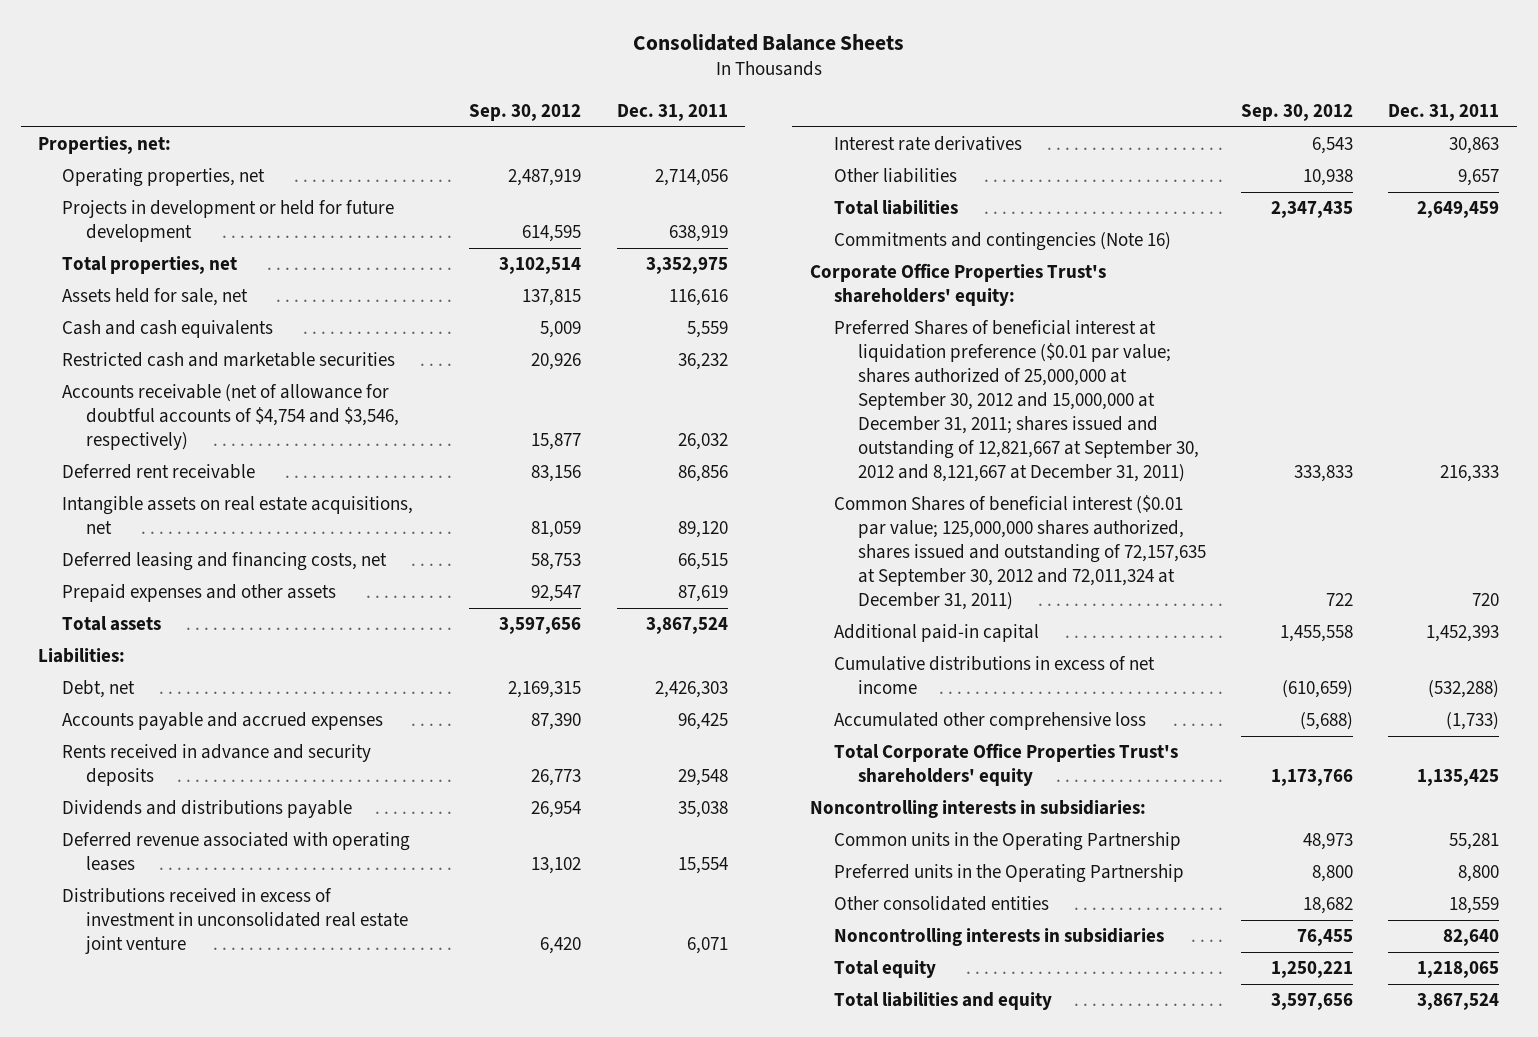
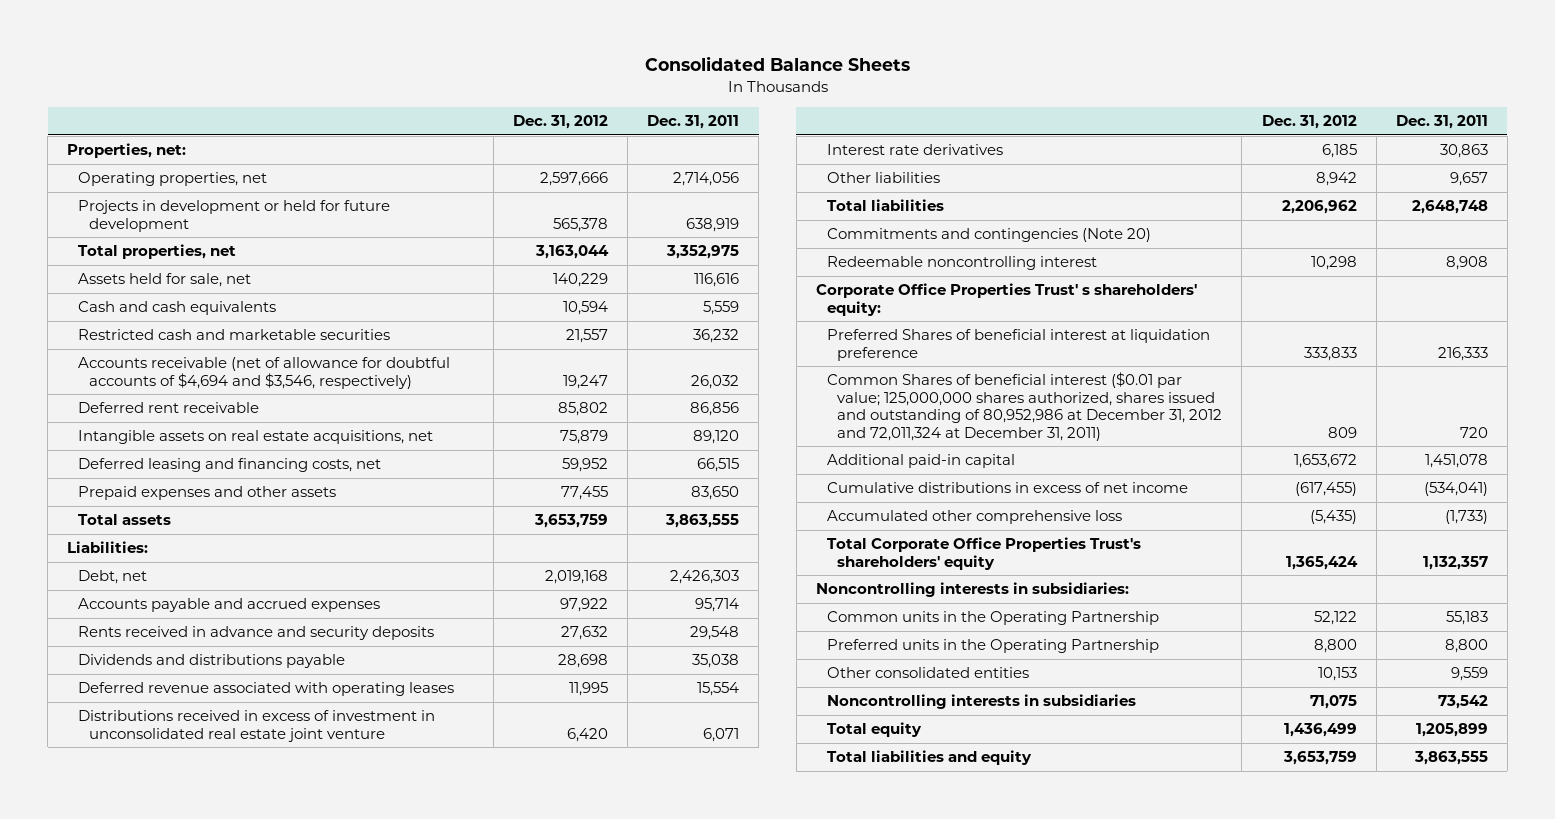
[469,103,582,121] Sep. 30, 2012 -> none
none -> [512,115,608,130] Dec. 31, 2012
[62,384,399,451] Accounts receivable (net of allowance for doubtful accounts of $4,754 and $3,546, respectively) -> [77,357,450,389] Accounts receivable (net of allowance for doubtful accounts of $4,694 and $3,546, respectively)
[677,585,728,603] 87,619 -> [691,486,740,501] 83,650
[645,617,728,635] 3,867,524 -> [665,514,740,529] 3,863,555
[677,713,728,731] 96,425 -> [695,598,740,613] 95,714
[1417,201,1500,219] 2,649,459 -> [1411,200,1488,215] 2,648,748
[833,232,1171,252] Commitments and contingencies (Note 16) -> [826,228,1151,243] Commitments and contingencies (Note 20)
none -> [826,256,1097,271] Redeemable noncontrolling interest
[809,263,1106,307] Corporate Office Properties Trust's shareholders' equity: -> [816,283,1198,316] Corporate Office Properties Trust' s shareholders' equity:
[833,320,1199,483] Preferred Shares of beneficial interest at liquidation preference ($0.01 par value; shares authorized of 25,000,000 at September 30, 2012 and 15,000,000 at December 31, 2011; shares issued and outstanding of 12,821,667 at September 30, 2012 and 8,121,667 at December 31, 2011) -> [826,329,1210,361] Preferred Shares of beneficial interest at liquidation preference
[833,495,1206,611] Common Shares of beneficial interest ($0.01 par value; 125,000,000 shares authorized, shares issued and outstanding of 72,157,635 at September 30, 2012 and 72,011,324 at December 31, 2011) -> [826,372,1223,441] Common Shares of beneficial interest ($0.01 par value; 125,000,000 shares authorized, shares issued and outstanding of 80,952,986 at December 31, 2012 and 72,011,324 at December 31, 2011)
[1426,625,1500,643] 1,452,393 -> [1424,454,1488,469] 1,451,078
[1428,680,1500,699] (532,288) -> [1423,482,1488,497] (534,041)
[1417,769,1500,787] 1,135,425 -> [1422,555,1488,570] 1,132,357
[1449,833,1500,851] 55,281 -> [1445,611,1488,626] 55,183
[1449,897,1500,915] 18,559 -> [1450,667,1488,682] 9,559
[1443,929,1500,947] 82,640 -> [1437,695,1488,710] 73,542
[1417,961,1500,979] 1,218,065 -> [1415,723,1488,738] 1,205,899
[1417,993,1500,1011] 3,867,524 -> [1413,751,1488,766] 3,863,555

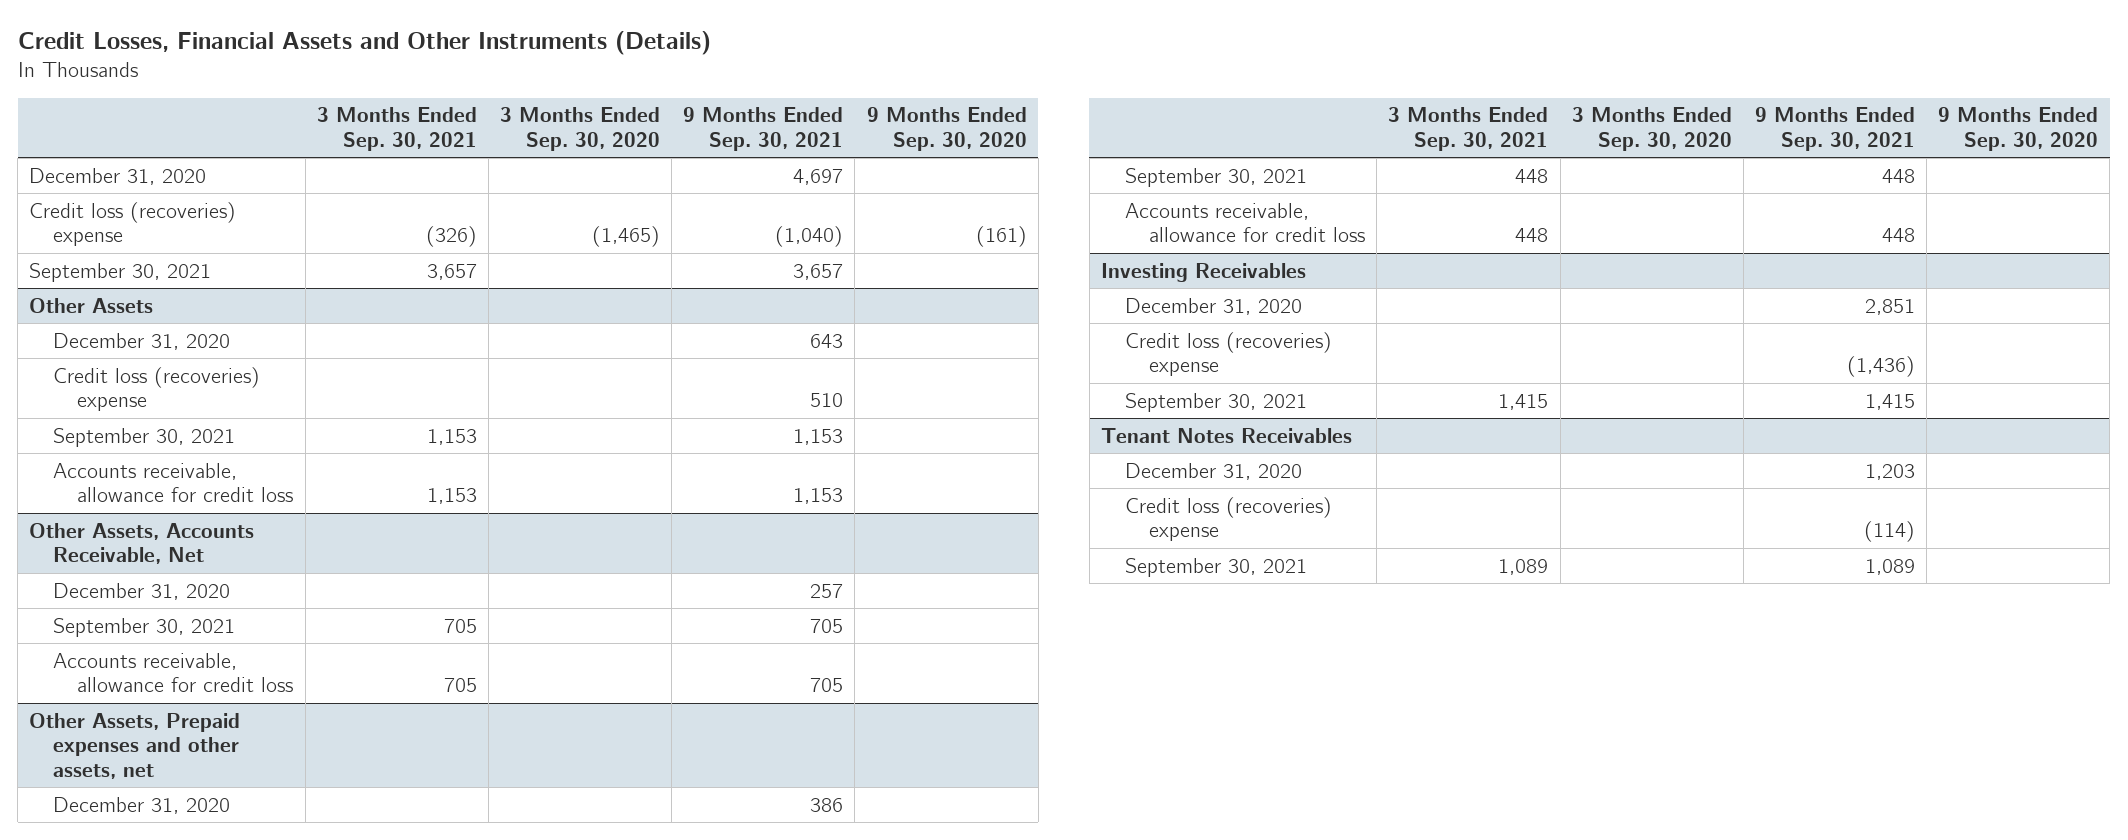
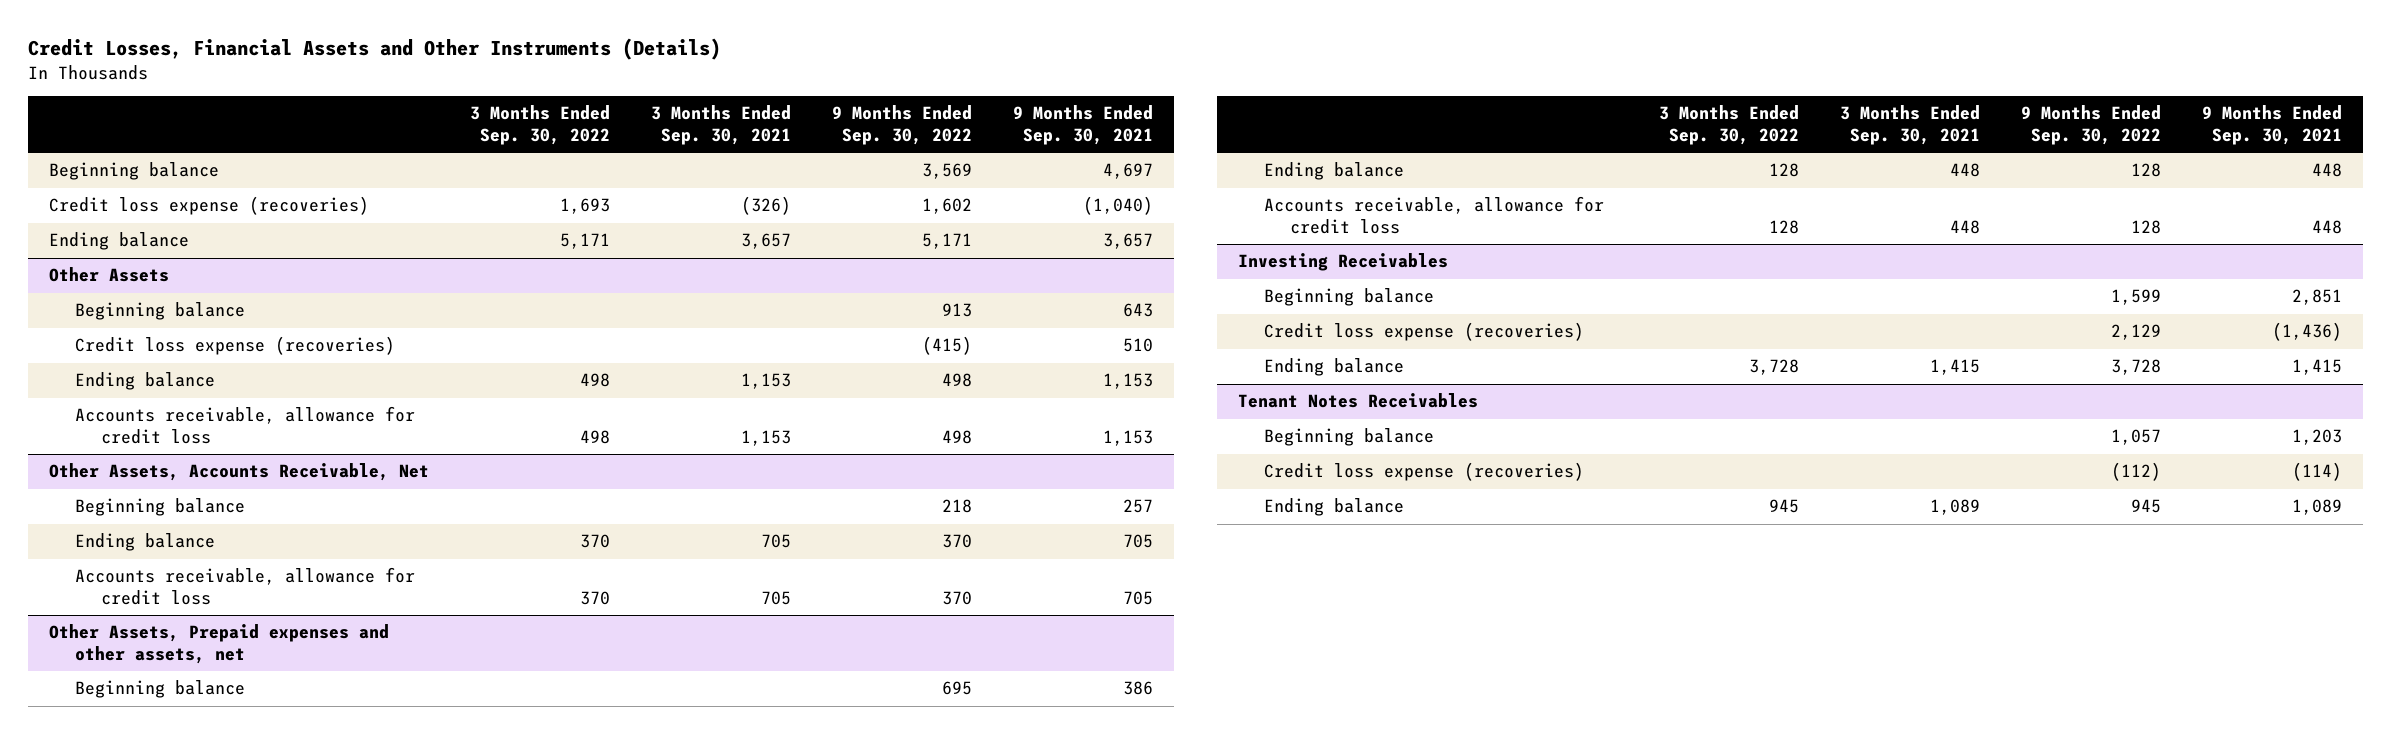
[499,107,660,151] 3 Months Ended Sep. 30, 2020 -> none
[866,107,1027,151] 9 Months Ended Sep. 30, 2020 -> none
none -> [469,105,610,145] 3 Months Ended Sep. 30, 2022
none -> [832,105,973,145] 9 Months Ended Sep. 30, 2022
[29,167,207,185] December 31, 2020 -> [48,162,219,181] Beginning balance
[29,201,237,247] Credit loss (recoveries) expense -> [48,196,369,216] Credit loss expense (recoveries)
[29,262,212,282] September 30, 2021 -> [48,232,189,251] Ending balance
[53,332,231,350] December 31, 2020 -> [75,302,246,321] Beginning balance
[53,366,261,412] Credit loss (recoveries) expense -> [75,336,396,356] Credit loss expense (recoveries)
[53,427,236,447] September 30, 2021 -> [75,372,216,391] Ending balance
[53,582,231,600] December 31, 2020 -> [75,498,246,517] Beginning balance
[53,617,236,637] September 30, 2021 -> [75,533,216,552] Ending balance
[53,796,231,814] December 31, 2020 -> [75,680,246,699] Beginning balance
[1125,167,1308,187] September 30, 2021 -> [1263,162,1404,181] Ending balance
[1125,297,1303,315] December 31, 2020 -> [1263,288,1434,307] Beginning balance
[1125,331,1333,377] Credit loss (recoveries) expense -> [1263,322,1584,342] Credit loss expense (recoveries)
[1125,392,1308,412] September 30, 2021 -> [1263,358,1404,377] Ending balance
[1125,462,1303,480] December 31, 2020 -> [1263,428,1434,447] Beginning balance
[1125,496,1333,542] Credit loss (recoveries) expense -> [1263,462,1584,482] Credit loss expense (recoveries)
[1125,557,1308,577] September 30, 2021 -> [1263,498,1404,517] Ending balance

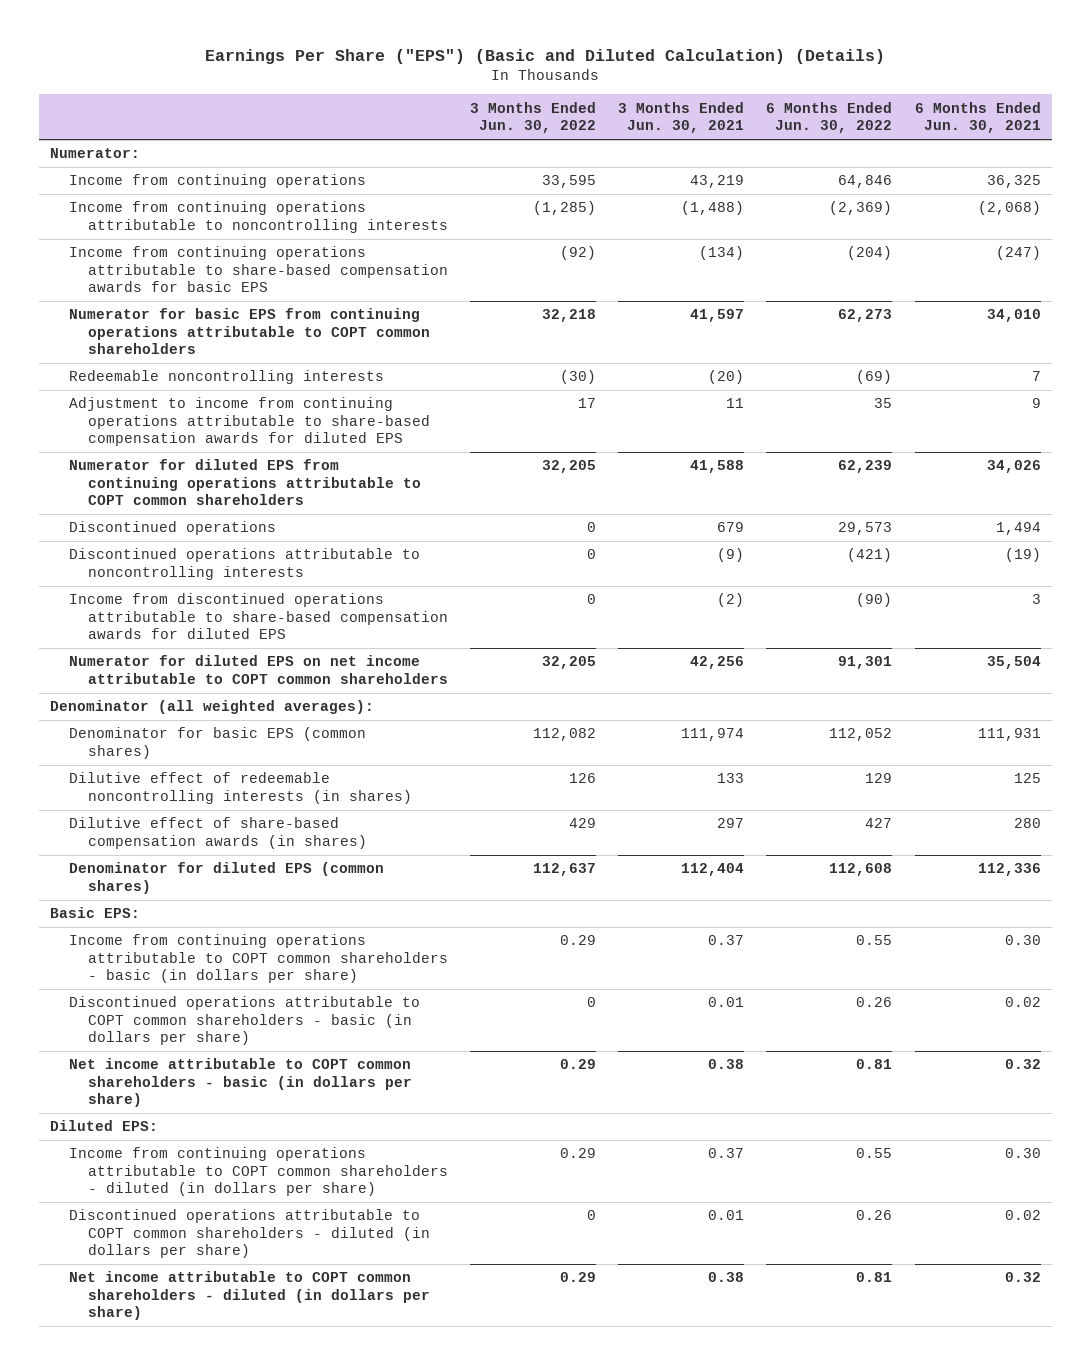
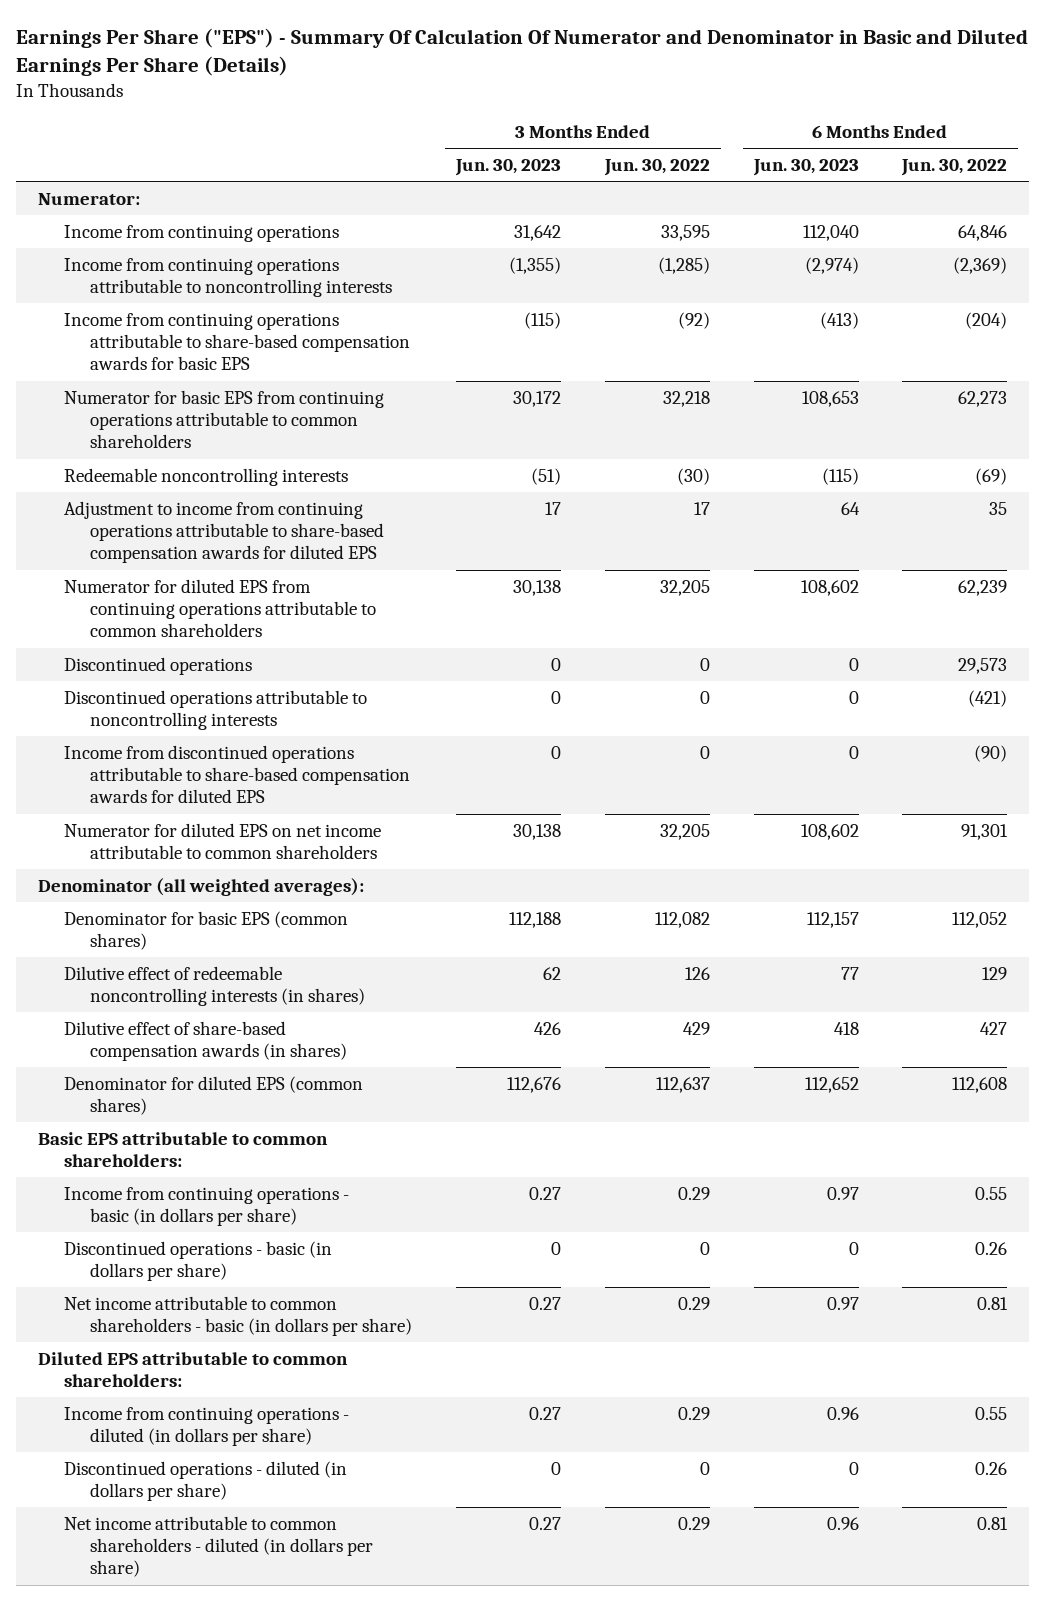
[205,48,886,64] Earnings Per Share ("EPS") (Basic and Diluted Calculation) (Details) -> [15,28,1028,77] Earnings Per Share ("EPS") - Summary Of Calculation Of Numerator and Denominator in Basic and Diluted Earnings Per Share (Details)
[618,101,745,134] 3 Months Ended Jun. 30, 2021 -> none
[914,101,1041,134] 6 Months Ended Jun. 30, 2021 -> none
none -> [455,158,562,176] Jun. 30, 2023
none -> [752,158,859,176] Jun. 30, 2023
[68,308,430,355] Numerator for basic EPS from continuing operations attributable to COPT common shareholders -> [64,389,385,449] Numerator for basic EPS from continuing operations attributable to common shareholders
[68,459,421,506] Numerator for diluted EPS from continuing operations attributable to COPT common shareholders -> [64,578,377,638] Numerator for diluted EPS from continuing operations attributable to common shareholders
[68,655,448,684] Numerator for diluted EPS on net income attributable to COPT common shareholders -> [64,822,382,859] Numerator for diluted EPS on net income attributable to common shareholders
[49,907,140,919] Basic EPS: -> [37,1131,328,1167] Basic EPS attributable to common shareholders:
[68,934,448,984] Income from continuing operations attributable to COPT common shareholders - basic (in dollars per share) -> [64,1186,350,1226] Income from continuing operations - basic (in dollars per share)
[68,996,420,1046] Discontinued operations attributable to COPT common shareholders - basic (in dollars per share) -> [64,1240,333,1281] Discontinued operations - basic (in dollars per share)
[68,1058,412,1108] Net income attributable to COPT common shareholders - basic (in dollars per share) -> [64,1295,413,1336] Net income attributable to common shareholders - basic (in dollars per share)
[49,1120,158,1132] Diluted EPS: -> [37,1351,348,1387] Diluted EPS attributable to common shareholders:
[68,1147,448,1197] Income from continuing operations attributable to COPT common shareholders - diluted (in dollars per share) -> [64,1406,350,1446] Income from continuing operations - diluted (in dollars per share)
[68,1209,430,1259] Discontinued operations attributable to COPT common shareholders - diluted (in dollars per share) -> [64,1460,348,1501] Discontinued operations - diluted (in dollars per share)
[68,1271,430,1321] Net income attributable to COPT common shareholders - diluted (in dollars per share) -> [64,1515,374,1578] Net income attributable to common shareholders - diluted (in dollars per share)

